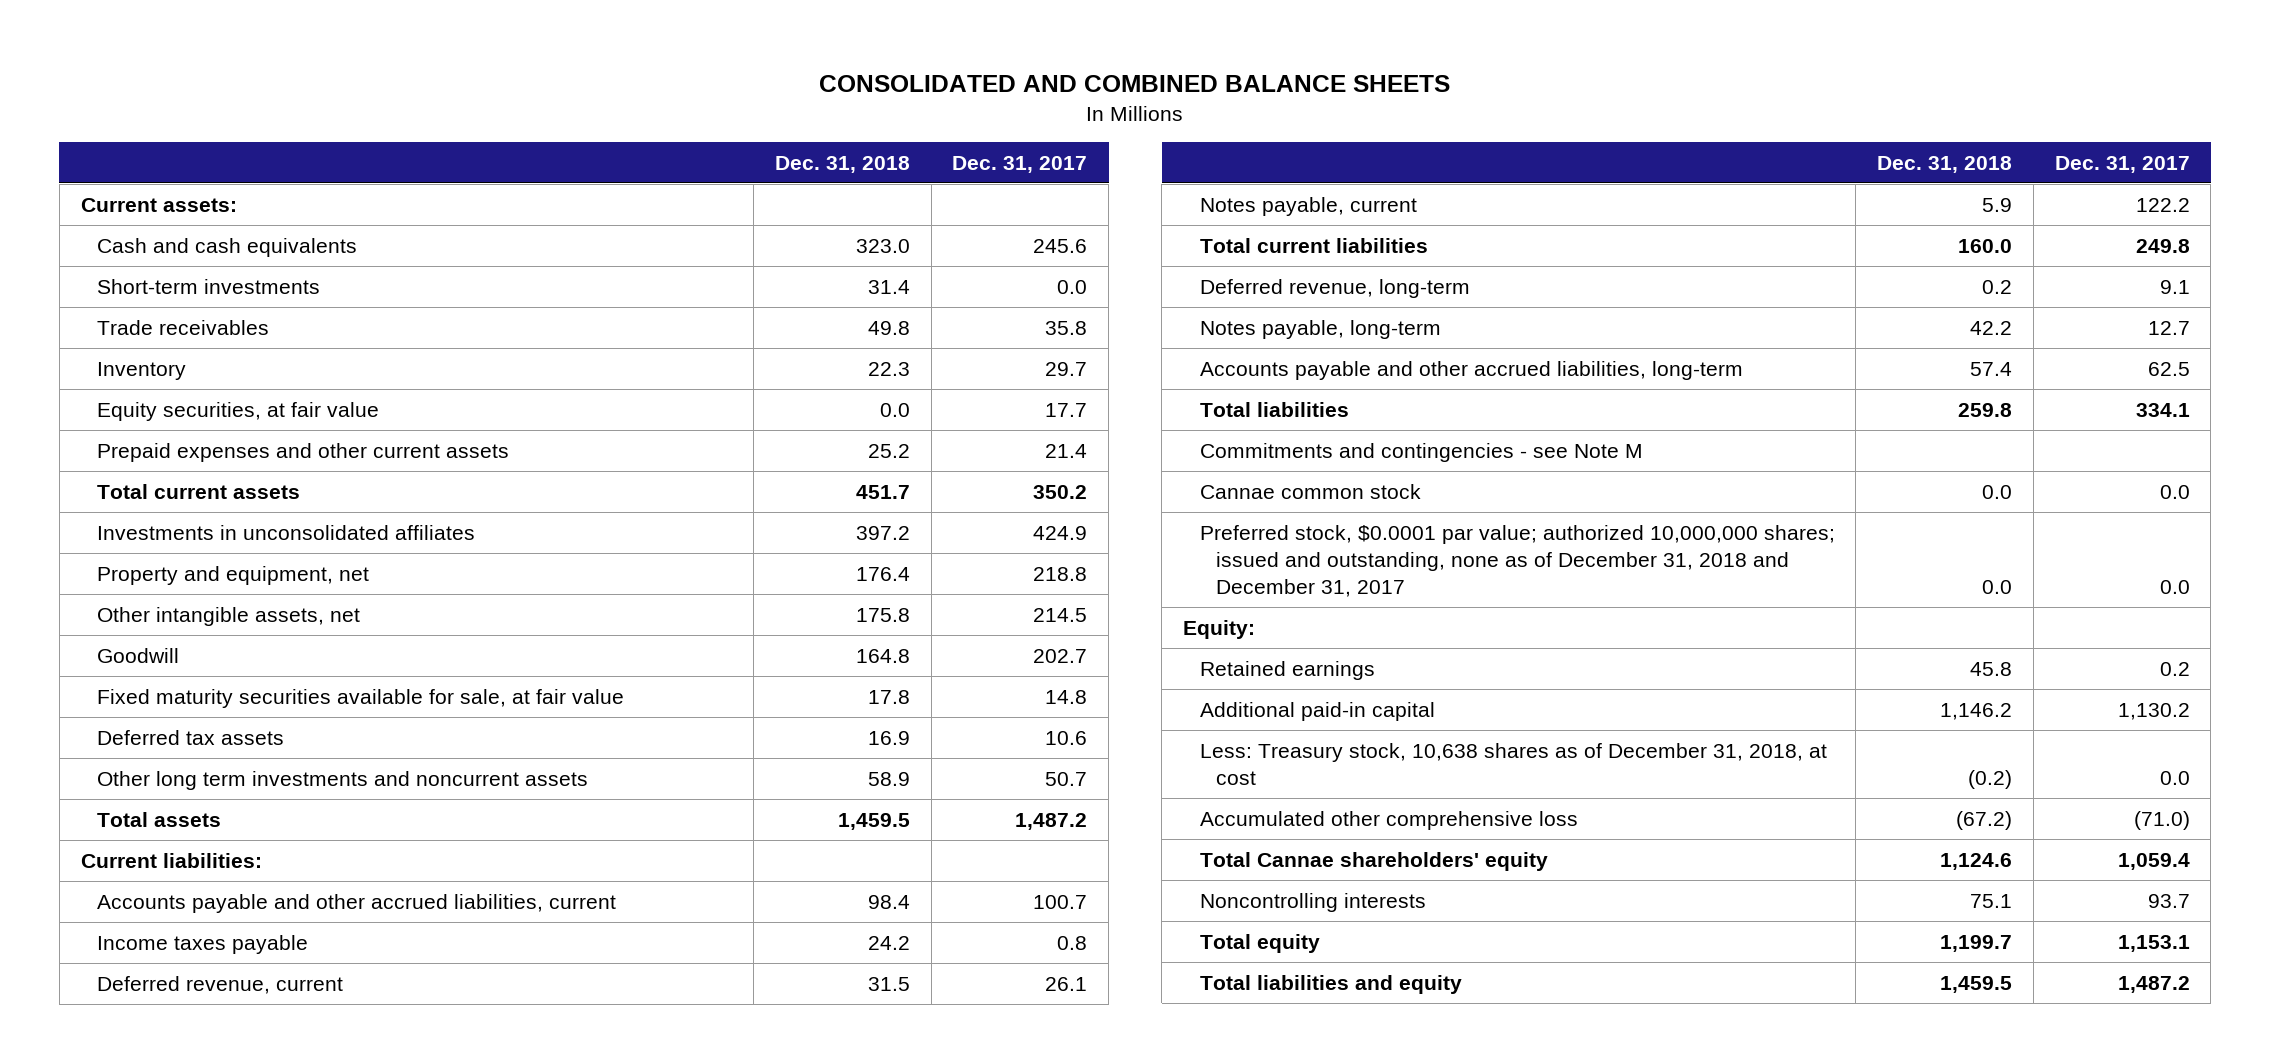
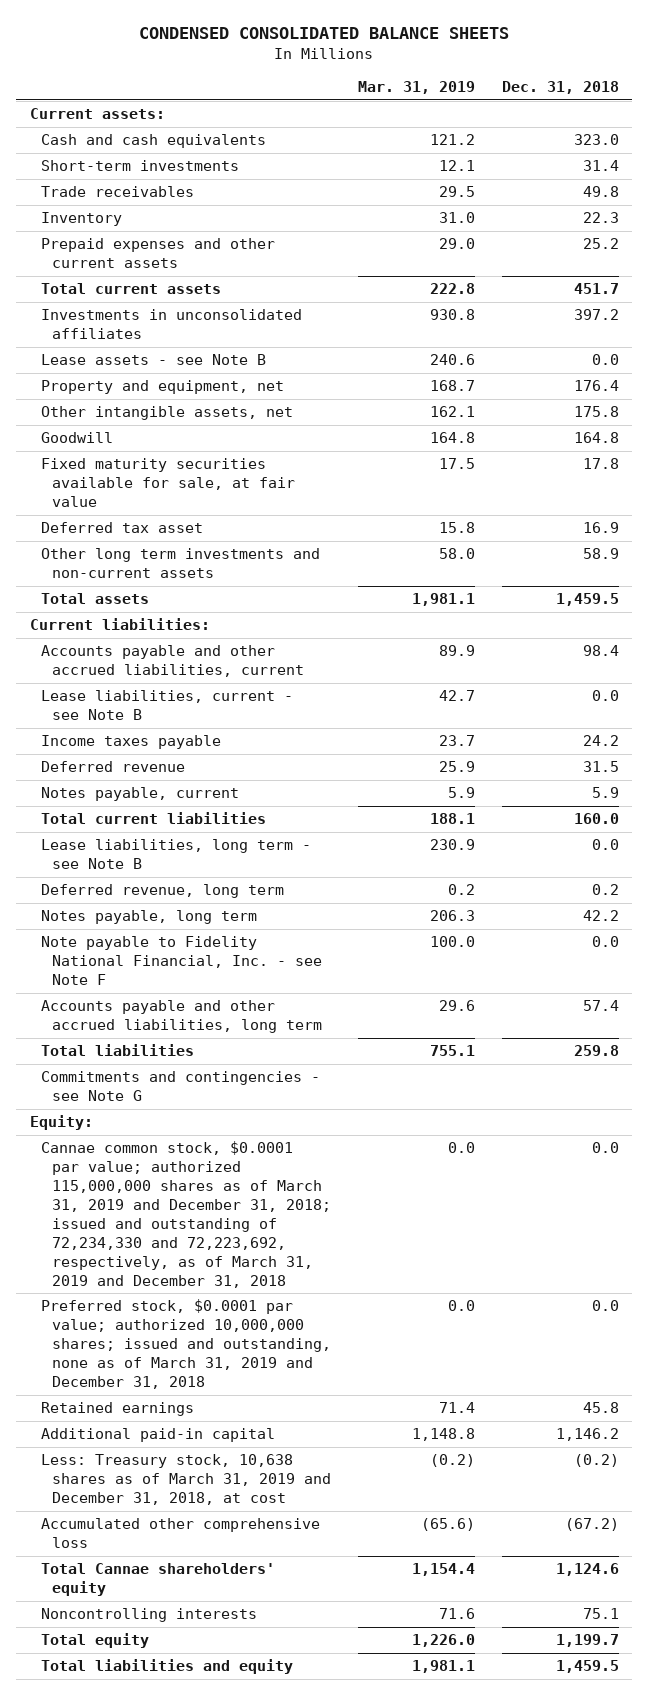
[819,75,1451,93] CONSOLIDATED AND COMBINED BALANCE SHEETS -> [139,26,510,39] CONDENSED CONSOLIDATED BALANCE SHEETS
[952,155,1088,173] Dec. 31, 2017 -> none
none -> [358,80,476,94] Mar. 31, 2019
[97,401,380,421] Equity securities, at fair value -> none
none -> [40,354,266,366] Lease assets - see Note B
[97,729,285,745] Deferred tax assets -> [40,522,203,534] Deferred tax asset
[97,770,589,790] Other long term investments and noncurrent assets -> [40,548,320,579] Other long term investments and non-current assets
none -> [40,690,293,721] Lease liabilities, current - see Note B
[97,975,344,994] Deferred revenue, current -> [40,761,185,773] Deferred revenue
none -> [40,839,311,870] Lease liabilities, long term - see Note B
[1199,278,1470,298] Deferred revenue, long-term -> [40,884,284,899] Deferred revenue, long term
[1199,319,1441,339] Notes payable, long-term -> [40,910,257,925] Notes payable, long term
none -> [40,936,323,986] Note payable to Fidelity National Financial, Inc. - see Note F
[1199,360,1743,380] Accounts payable and other accrued liabilities, long-term -> [40,1000,323,1034] Accounts payable and other accrued liabilities, long term
[1199,483,1421,499] Cannae common stock -> none
[1199,524,1835,597] Preferred stock, $0.0001 par value; authorized 10,000,000 shares; issued and outstanding, none as of December 31, 2018 and December 31, 2017 -> none
[1199,442,1643,462] Commitments and contingencies - see Note M -> [40,1071,320,1102] Commitments and contingencies - see Note G
none -> [40,1141,332,1288] Cannae common stock, $0.0001 par value; authorized 115,000,000 shares as of March 31, 2019 and December 31, 2018; issued and outstanding of 72,234,330 and 72,223,692, respectively, as of March 31, 2019 and December 31, 2018
none -> [40,1299,332,1389] Preferred stock, $0.0001 par value; authorized 10,000,000 shares; issued and outstanding, none as of March 31, 2019 and December 31, 2018
[1199,742,1827,785] Less: Treasury stock, 10,638 shares as of December 31, 2018, at cost -> [40,1454,332,1506] Less: Treasury stock, 10,638 shares as of March 31, 2019 and December 31, 2018, at cost

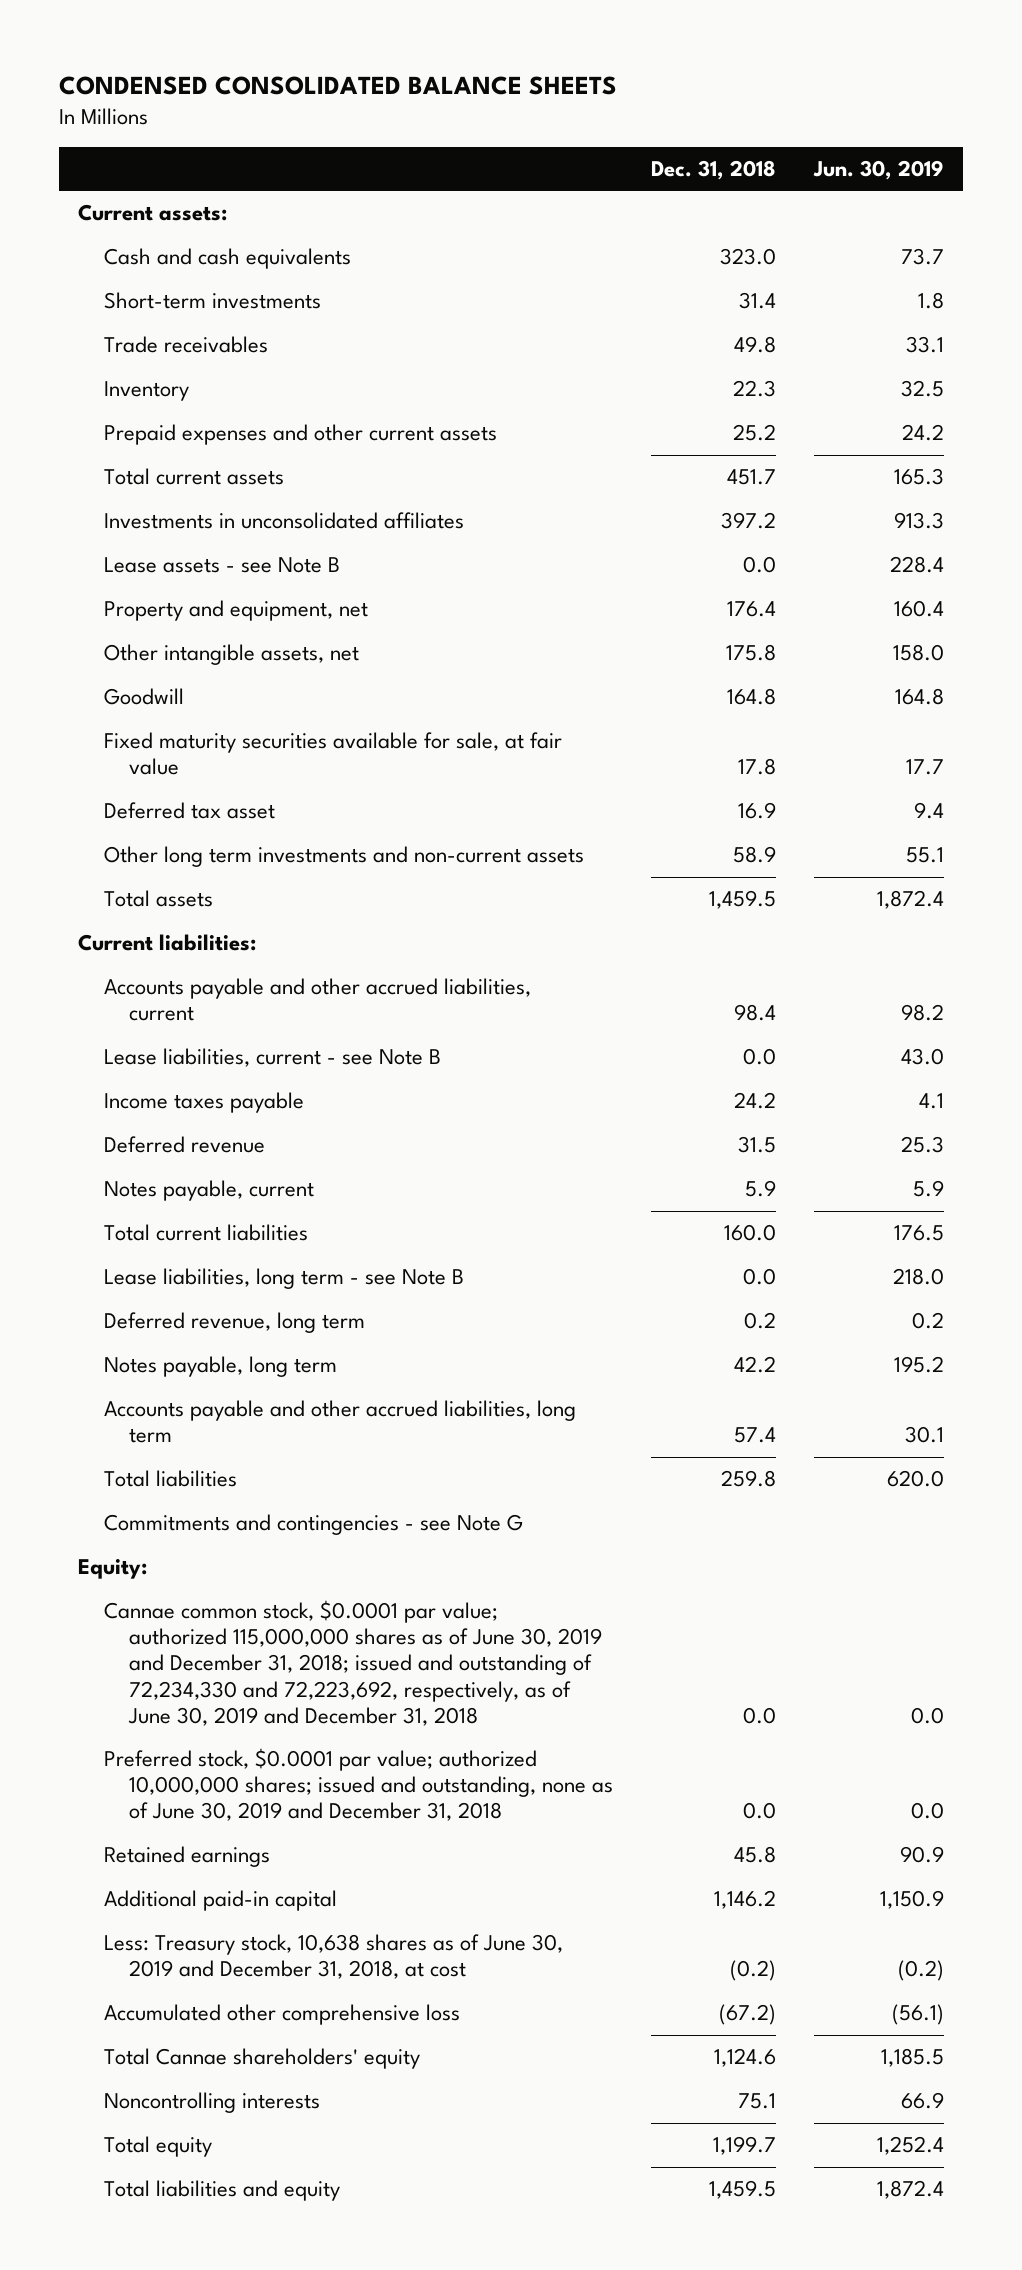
[358,80,476,94] Mar. 31, 2019 -> none
none -> [813,159,945,180] Jun. 30, 2019
[40,936,323,986] Note payable to Fidelity National Financial, Inc. - see Note F -> none
[40,1141,332,1288] Cannae common stock, $0.0001 par value; authorized 115,000,000 shares as of March 31, 2019 and December 31, 2018; issued and outstanding of 72,234,330 and 72,223,692, respectively, as of March 31, 2019 and December 31, 2018 -> [103,1600,603,1726] Cannae common stock, $0.0001 par value; authorized 115,000,000 shares as of June 30, 2019 and December 31, 2018; issued and outstanding of 72,234,330 and 72,223,692, respectively, as of June 30, 2019 and December 31, 2018
[40,1299,332,1389] Preferred stock, $0.0001 par value; authorized 10,000,000 shares; issued and outstanding, none as of March 31, 2019 and December 31, 2018 -> [103,1748,614,1822] Preferred stock, $0.0001 par value; authorized 10,000,000 shares; issued and outstanding, none as of June 30, 2019 and December 31, 2018
[40,1454,332,1506] Less: Treasury stock, 10,638 shares as of March 31, 2019 and December 31, 2018, at cost -> [103,1934,563,1980] Less: Treasury stock, 10,638 shares as of June 30, 2019 and December 31, 2018, at cost

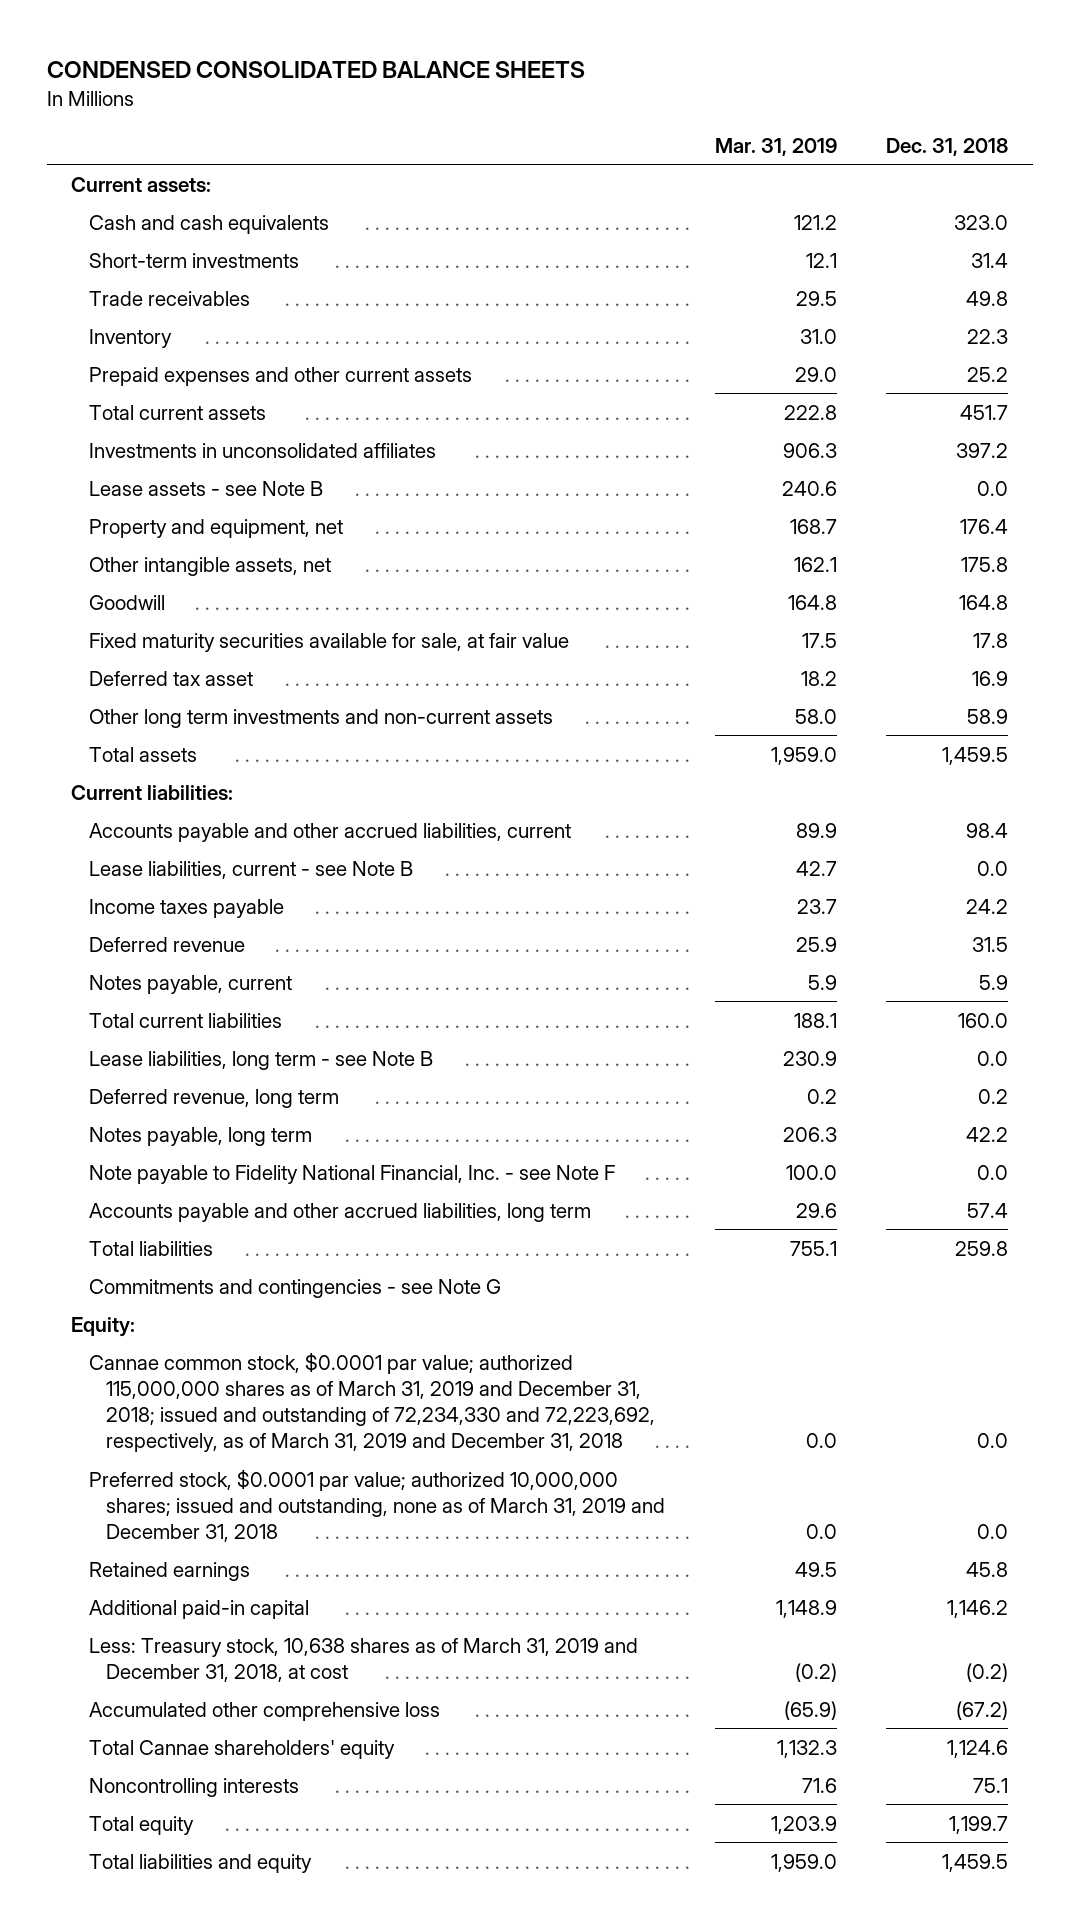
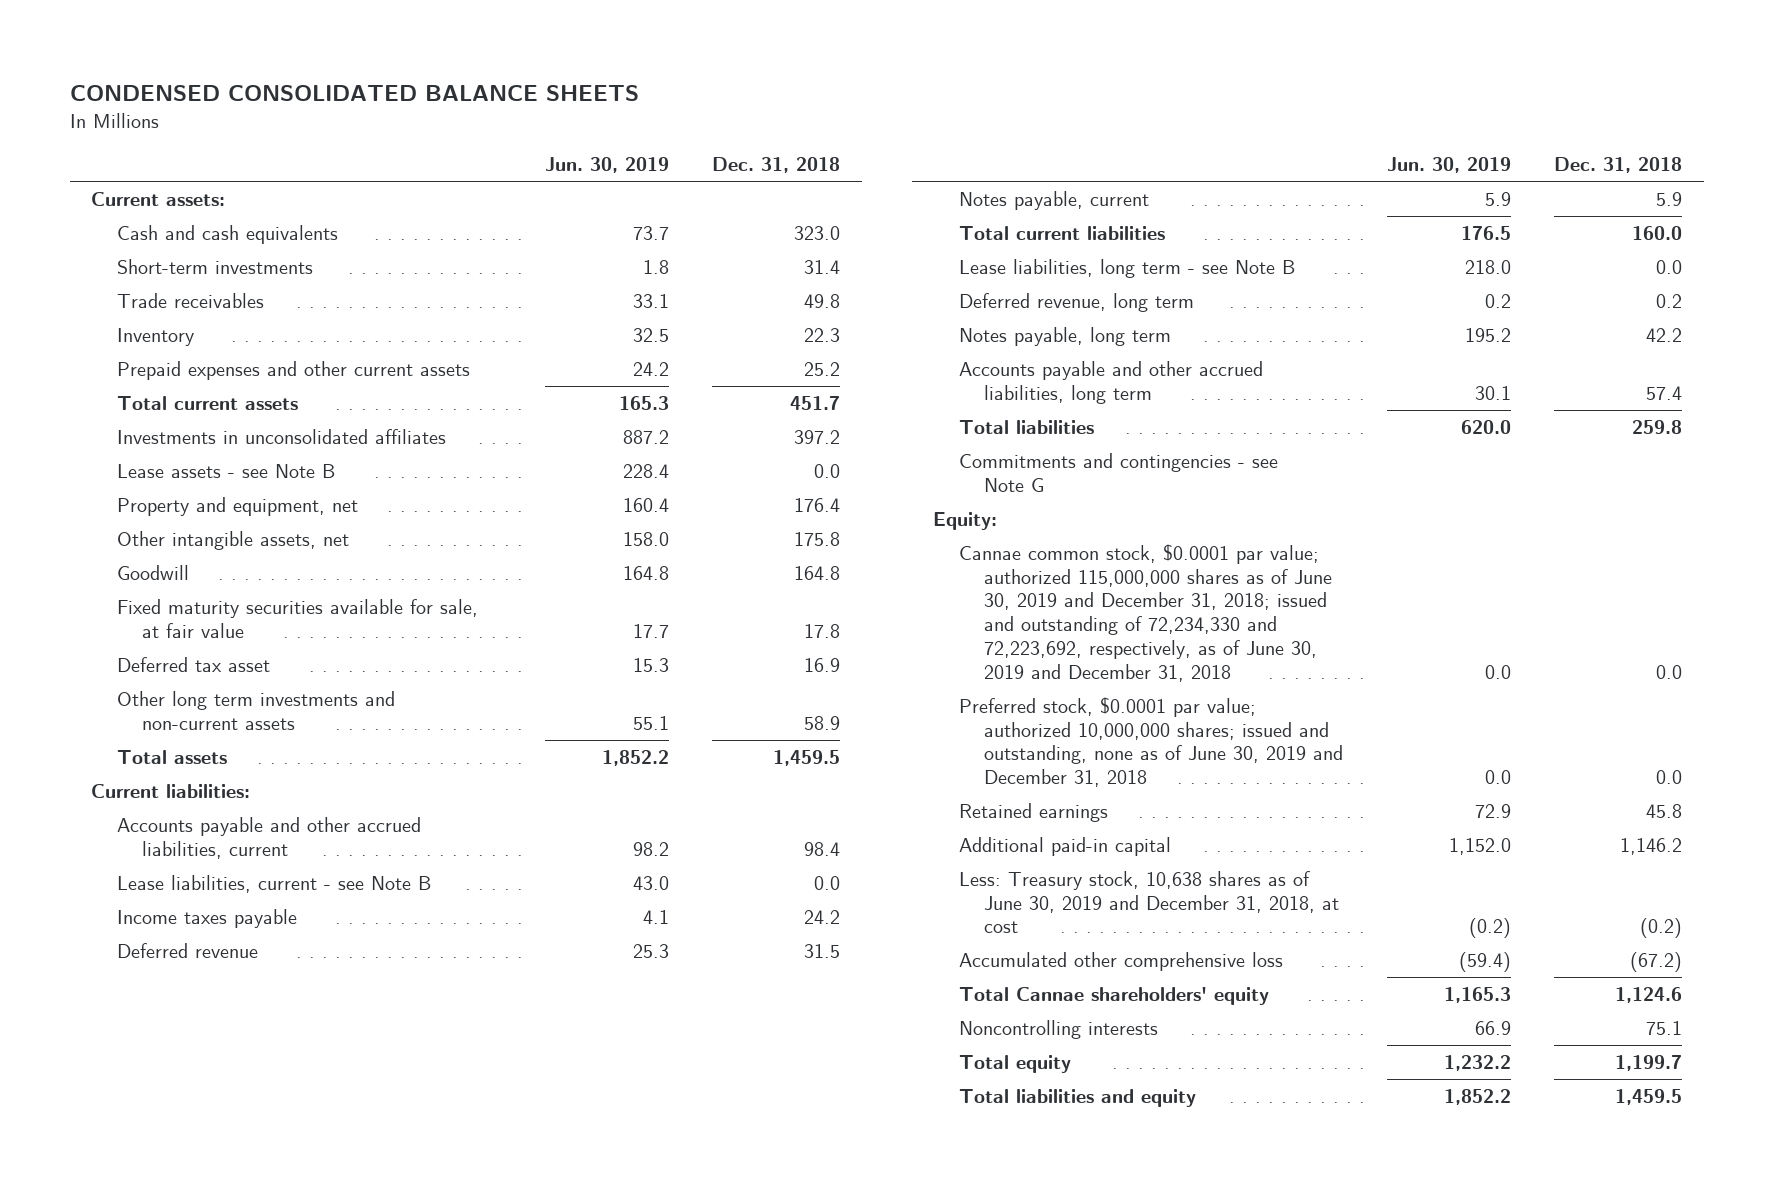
[714,137,837,156] Mar. 31, 2019 -> none
none -> [544,157,669,174] Jun. 30, 2019
[88,1164,615,1184] Note payable to Fidelity National Financial, Inc. - see Note F -> none
[88,1351,656,1452] Cannae common stock, $0.0001 par value; authorized 115,000,000 shares as of March 31, 2019 and December 31, 2018; issued and outstanding of 72,234,330 and 72,223,692, respectively, as of March 31, 2019 and December 31, 2018 -> [958,543,1333,682] Cannae common stock, $0.0001 par value; authorized 115,000,000 shares as of June 30, 2019 and December 31, 2018; issued and outstanding of 72,234,330 and 72,223,692, respectively, as of June 30, 2019 and December 31, 2018
[88,1468,666,1542] Preferred stock, $0.0001 par value; authorized 10,000,000 shares; issued and outstanding, none as of March 31, 2019 and December 31, 2018 -> [958,696,1344,788] Preferred stock, $0.0001 par value; authorized 10,000,000 shares; issued and outstanding, none as of June 30, 2019 and December 31, 2018
[88,1637,638,1682] Less: Treasury stock, 10,638 shares as of March 31, 2019 and December 31, 2018, at cost -> [958,870,1340,934] Less: Treasury stock, 10,638 shares as of June 30, 2019 and December 31, 2018, at cost

